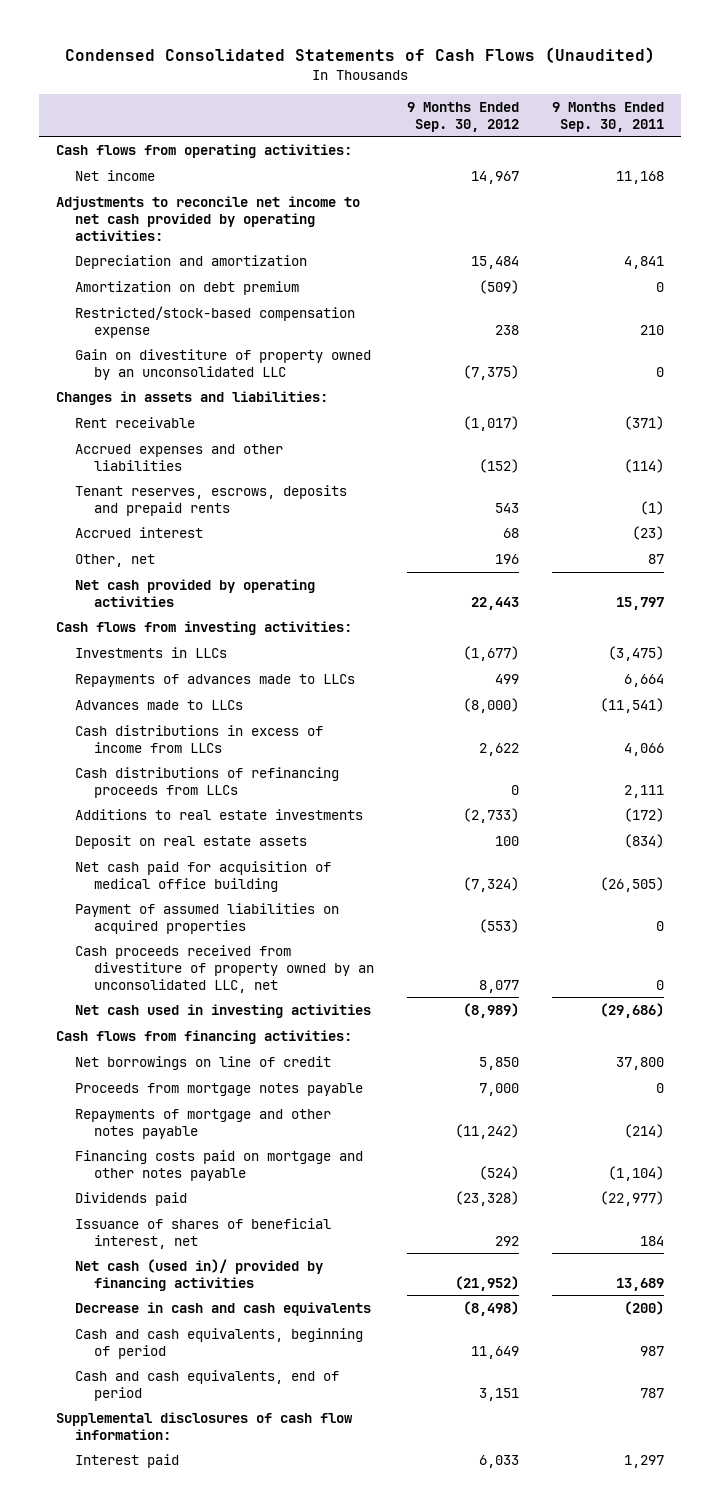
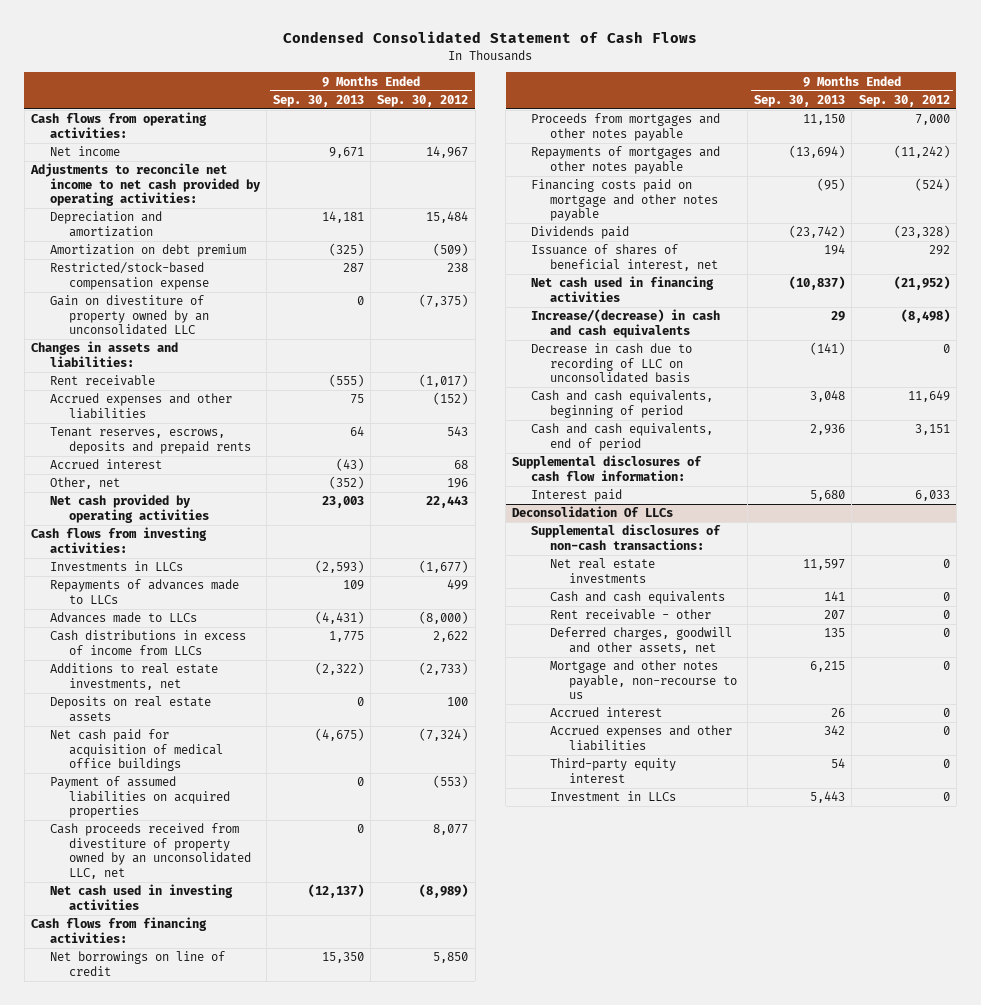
[64,46,655,63] Condensed Consolidated Statements of Cash Flows (Unaudited) -> [283,31,698,44] Condensed Consolidated Statement of Cash Flows
[552,101,665,132] 9 Months Ended Sep. 30, 2011 -> none
none -> [273,95,365,108] Sep. 30, 2013
[74,766,339,798] Cash distributions of refinancing proceeds from LLCs -> none
[74,808,363,820] Additions to real estate investments -> [49,663,218,690] Additions to real estate investments, net
[74,834,307,849] Deposit on real estate assets -> [49,696,211,722] Deposits on real estate assets
[74,860,331,892] Net cash paid for acquisition of medical office building -> [49,729,223,772] Net cash paid for acquisition of medical office buildings
[74,1082,363,1096] Proceeds from mortgage notes payable -> [531,113,721,141] Proceeds from mortgages and other notes payable
[74,1108,331,1139] Repayments of mortgage and other notes payable -> [531,146,721,174] Repayments of mortgages and other notes payable
[74,1258,323,1291] Net cash (used in)/ provided by financing activities -> [531,276,715,302] Net cash used in financing activities
[74,1301,371,1316] Decrease in cash and cash equivalents -> [531,309,721,338] Increase/(decrease) in cash and cash equivalents
none -> [531,343,693,384] Decrease in cash due to recording of LLC on unconsolidated basis
none -> [512,506,674,518] Deconsolidation Of LLCs
none -> [531,524,722,550] Supplemental disclosures of non-cash transactions:
none -> [549,558,655,583] Net real estate investments
none -> [549,591,725,605] Cash and cash equivalents
none -> [549,609,711,621] Rent receivable - other
none -> [549,627,732,654] Deferred charges, goodwill and other assets, net
none -> [549,660,737,700] Mortgage and other notes payable, non-recourse to us
none -> [549,707,662,718] Accrued interest
none -> [549,725,732,751] Accrued expenses and other liabilities
none -> [549,758,676,783] Third-party equity interest
none -> [549,791,676,802] Investment in LLCs

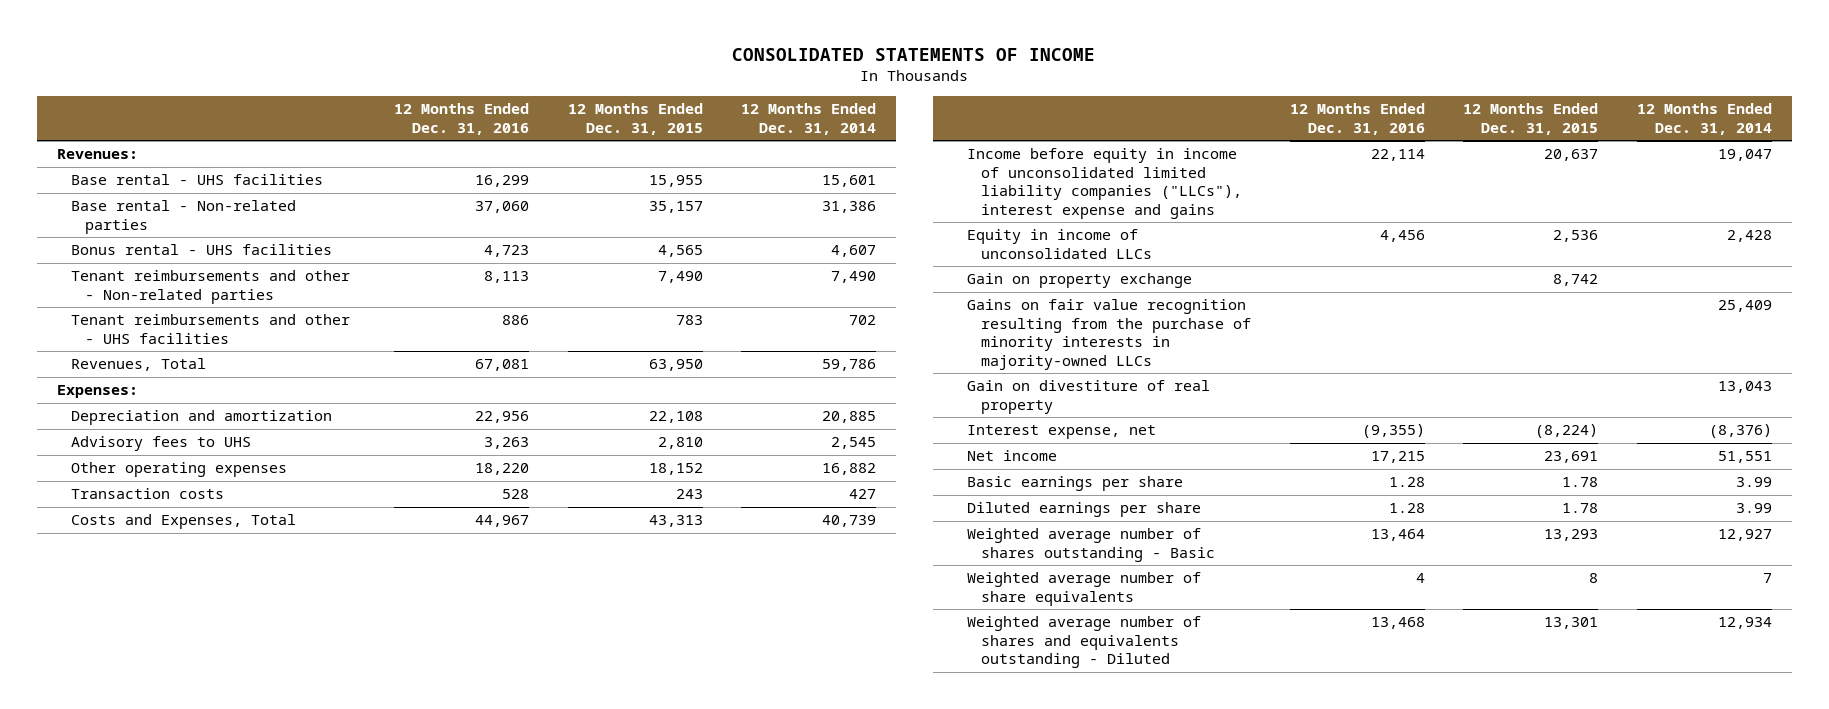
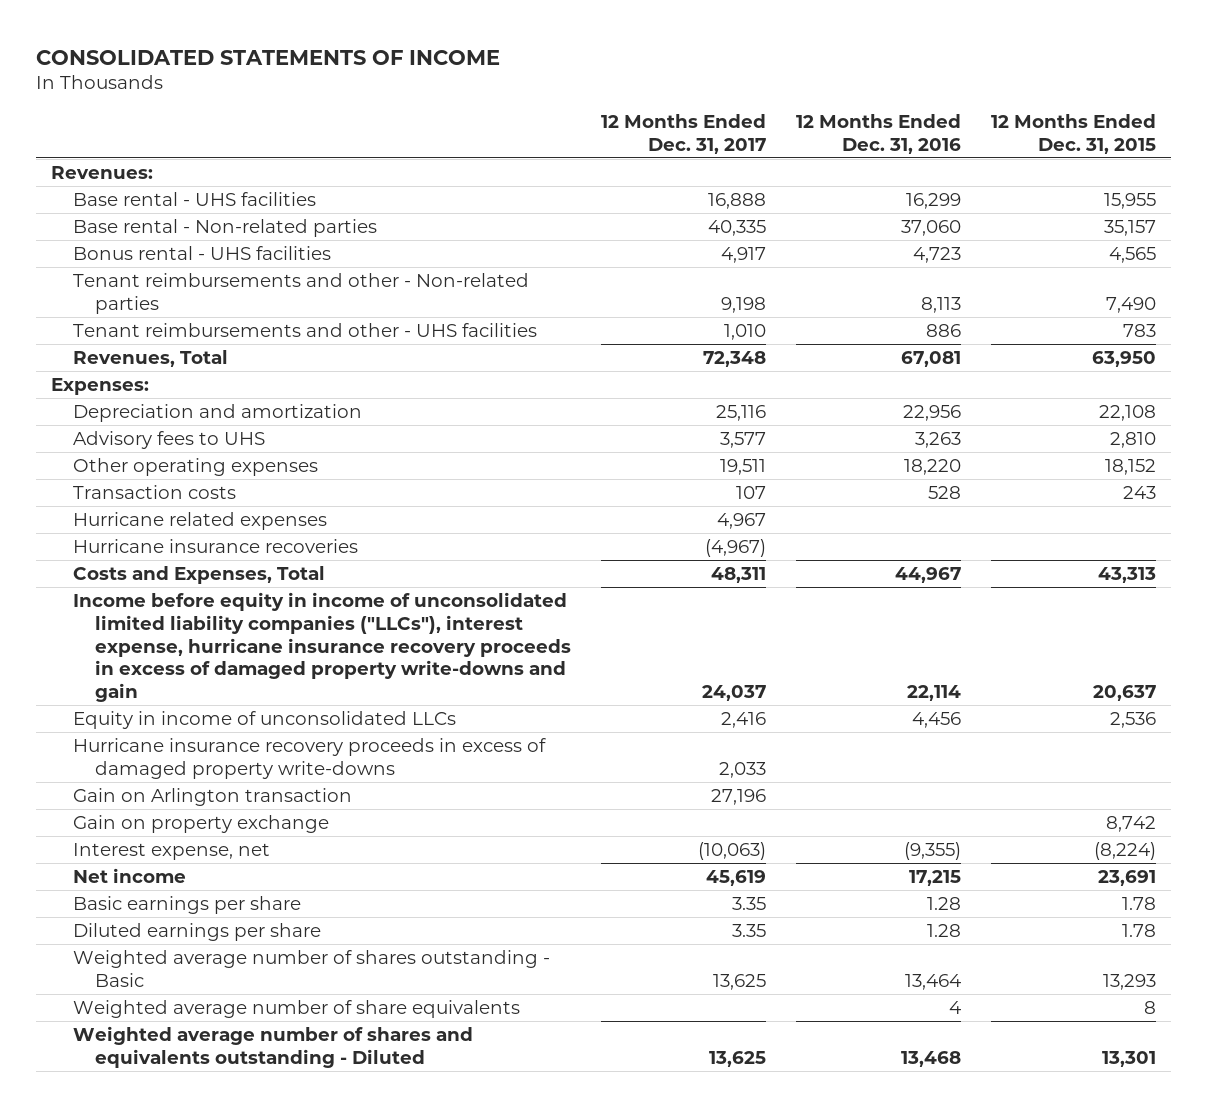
[741,103,877,135] 12 Months Ended Dec. 31, 2014 -> none
none -> [601,113,767,154] 12 Months Ended Dec. 31, 2017
none -> [73,512,328,531] Hurricane related expenses
none -> [73,539,359,554] Hurricane insurance recoveries
[966,148,1243,220] Income before equity in income of unconsolidated limited liability companies ("LLCs"), interest expense and gains -> [73,592,572,703] Income before equity in income of unconsolidated limited liability companies ("LLCs"), interest expense, hurricane insurance recovery proceeds in excess of damaged property write-downs and gain
none -> [73,738,547,779] Hurricane insurance recovery proceeds in excess of damaged property write-downs
none -> [73,788,353,807] Gain on Arlington transaction
[966,299,1252,371] Gains on fair value recognition resulting from the purchase of minority interests in majority-owned LLCs -> none
[966,380,1210,414] Gain on divestiture of real property -> none

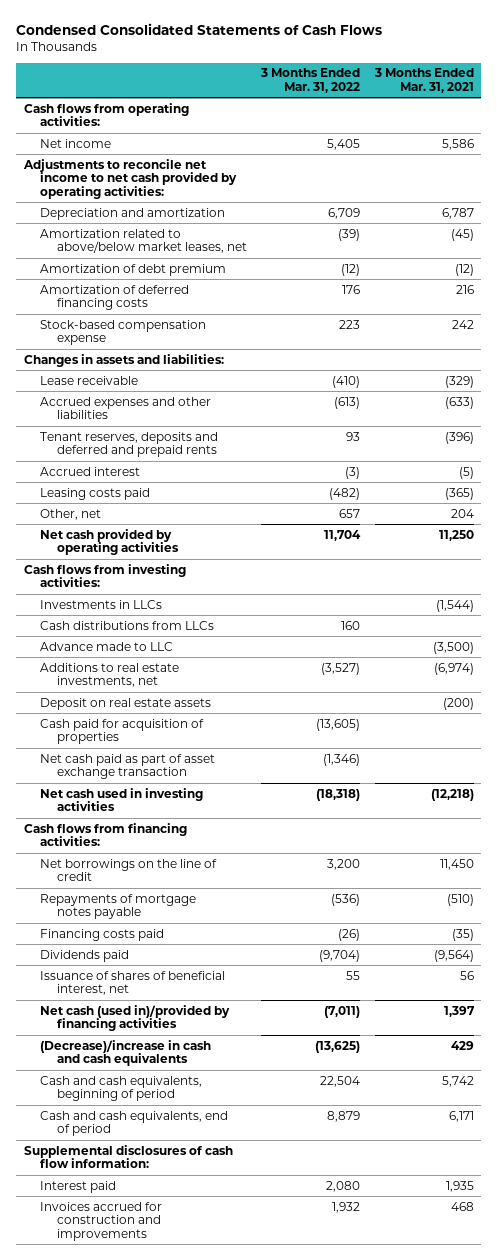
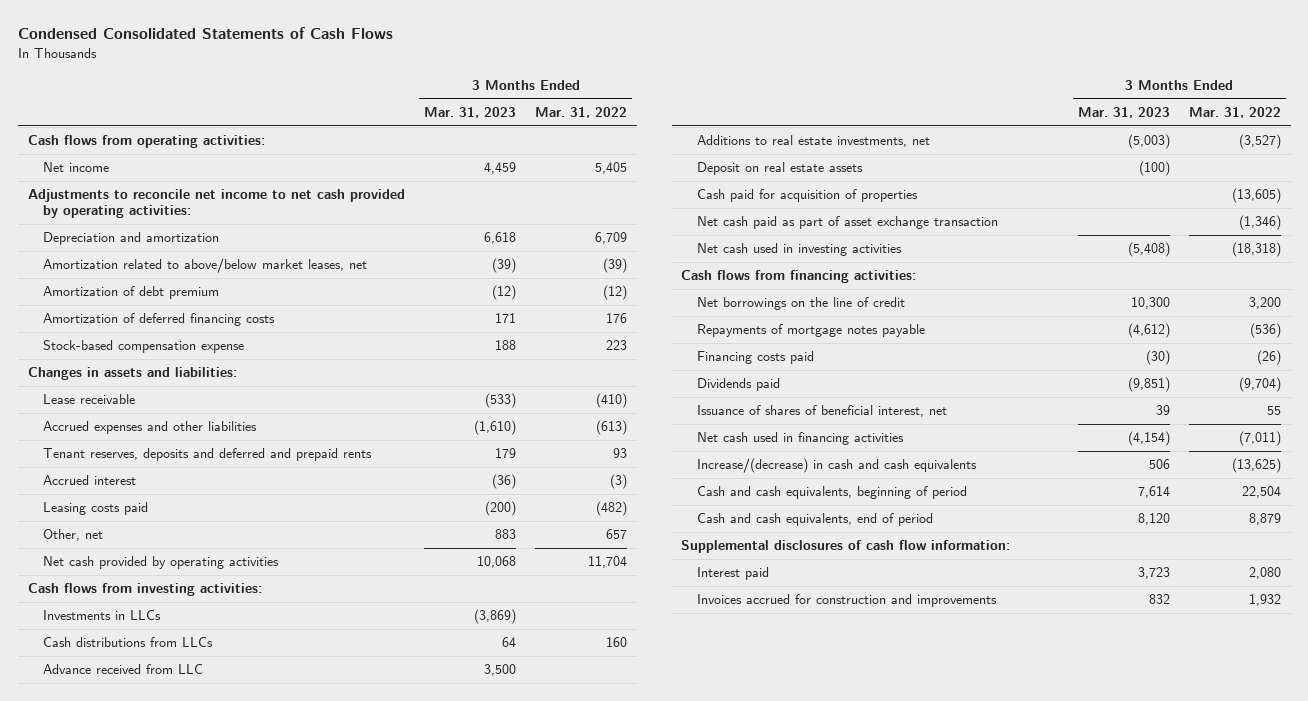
[373,68,474,94] 3 Months Ended Mar. 31, 2021 -> none
none -> [423,107,516,119] Mar. 31, 2023
[40,641,174,651] Advance made to LLC -> none
none -> [42,664,203,675] Advance received from LLC
[40,1004,231,1032] Net cash (used in)/provided by financing activities -> [696,432,904,446] Net cash used in financing activities
[40,1039,212,1067] (Decrease)/increase in cash and cash equivalents -> [696,458,977,474] Increase/(decrease) in cash and cash equivalents

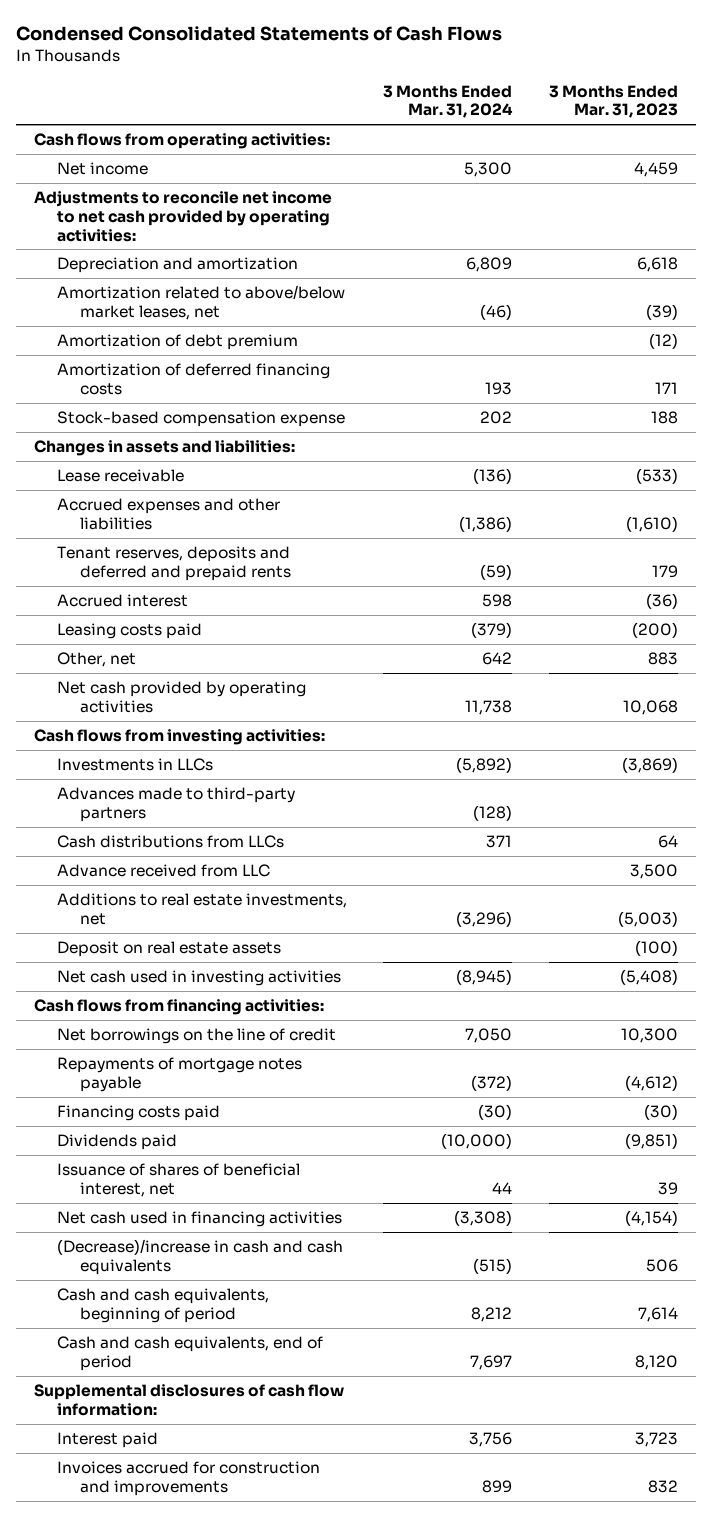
[535,107,628,119] Mar. 31, 2022 -> none
none -> [383,84,514,119] 3 Months Ended Mar. 31, 2024
none -> [56,787,295,822] Advances made to third-party partners
[696,189,918,203] Cash paid for acquisition of properties -> none
[696,216,998,230] Net cash paid as part of asset exchange transaction -> none
[696,458,977,474] Increase/(decrease) in cash and cash equivalents -> [56,1239,343,1275] (Decrease)/increase in cash and cash equivalents

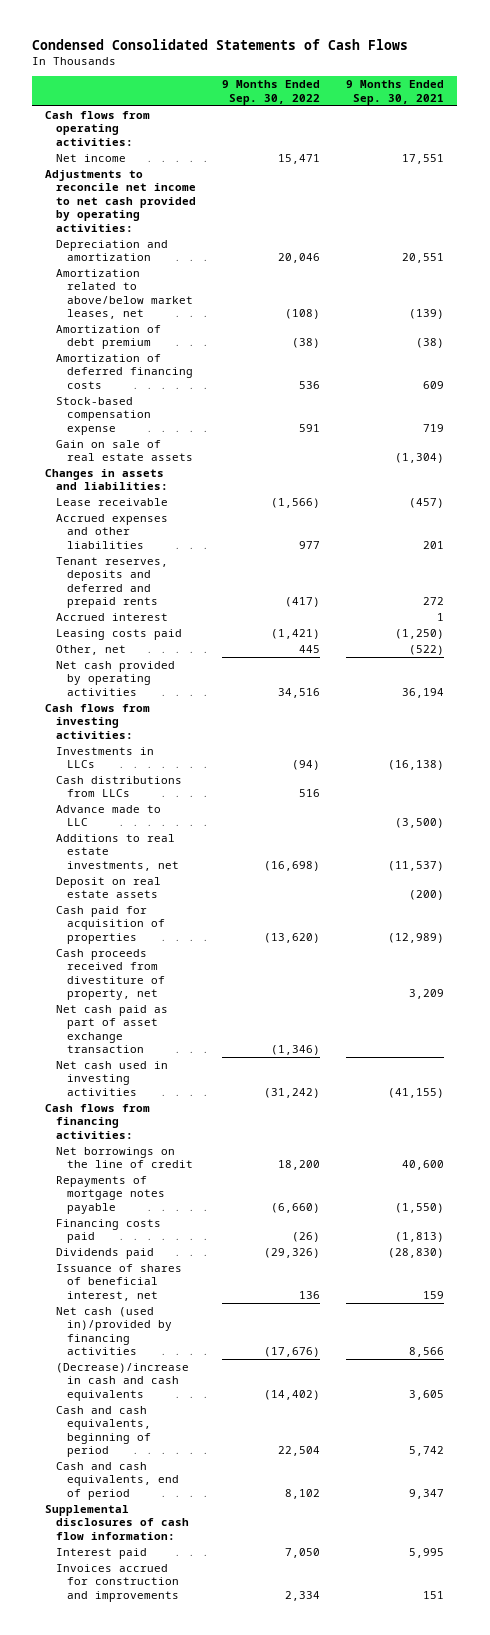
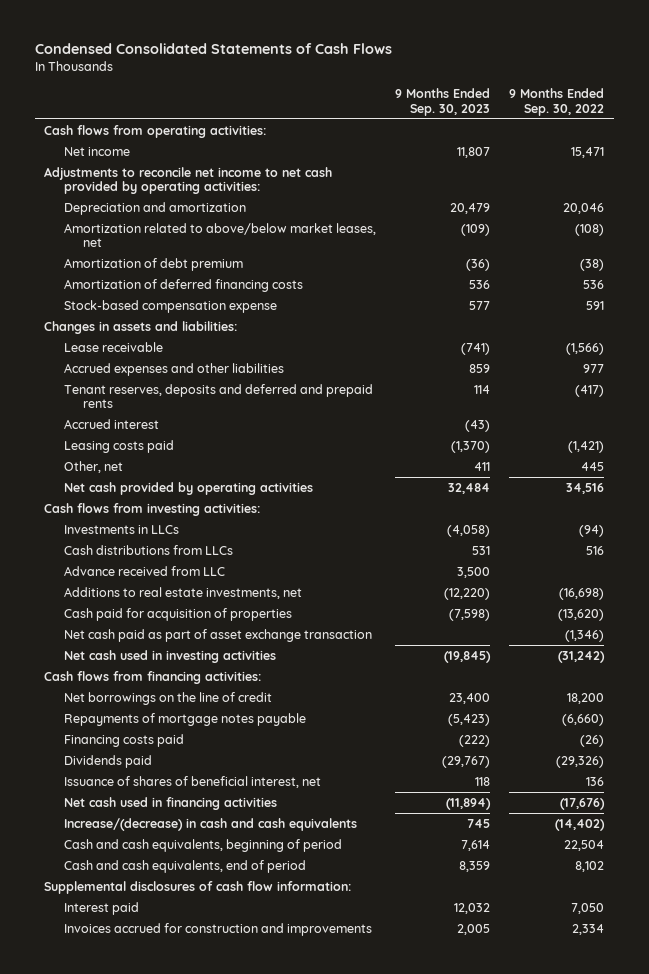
[346,80,445,105] 9 Months Ended Sep. 30, 2021 -> none
none -> [395,88,491,116] 9 Months Ended Sep. 30, 2023
[56,440,193,462] Gain on sale of real estate assets -> none
[56,805,162,827] Advance made to LLC -> none
none -> [63,565,225,576] Advance received from LLC
[56,877,162,899] Deposit on real estate assets -> none
[56,949,165,1001] Cash proceeds received from divestiture of property, net -> none
[56,1307,172,1356] Net cash (used in)/provided by financing activities -> [63,796,277,810] Net cash used in financing activities
[56,1363,190,1401] (Decrease)/increase in cash and cash equivalents -> [63,817,357,831] Increase/(decrease) in cash and cash equivalents

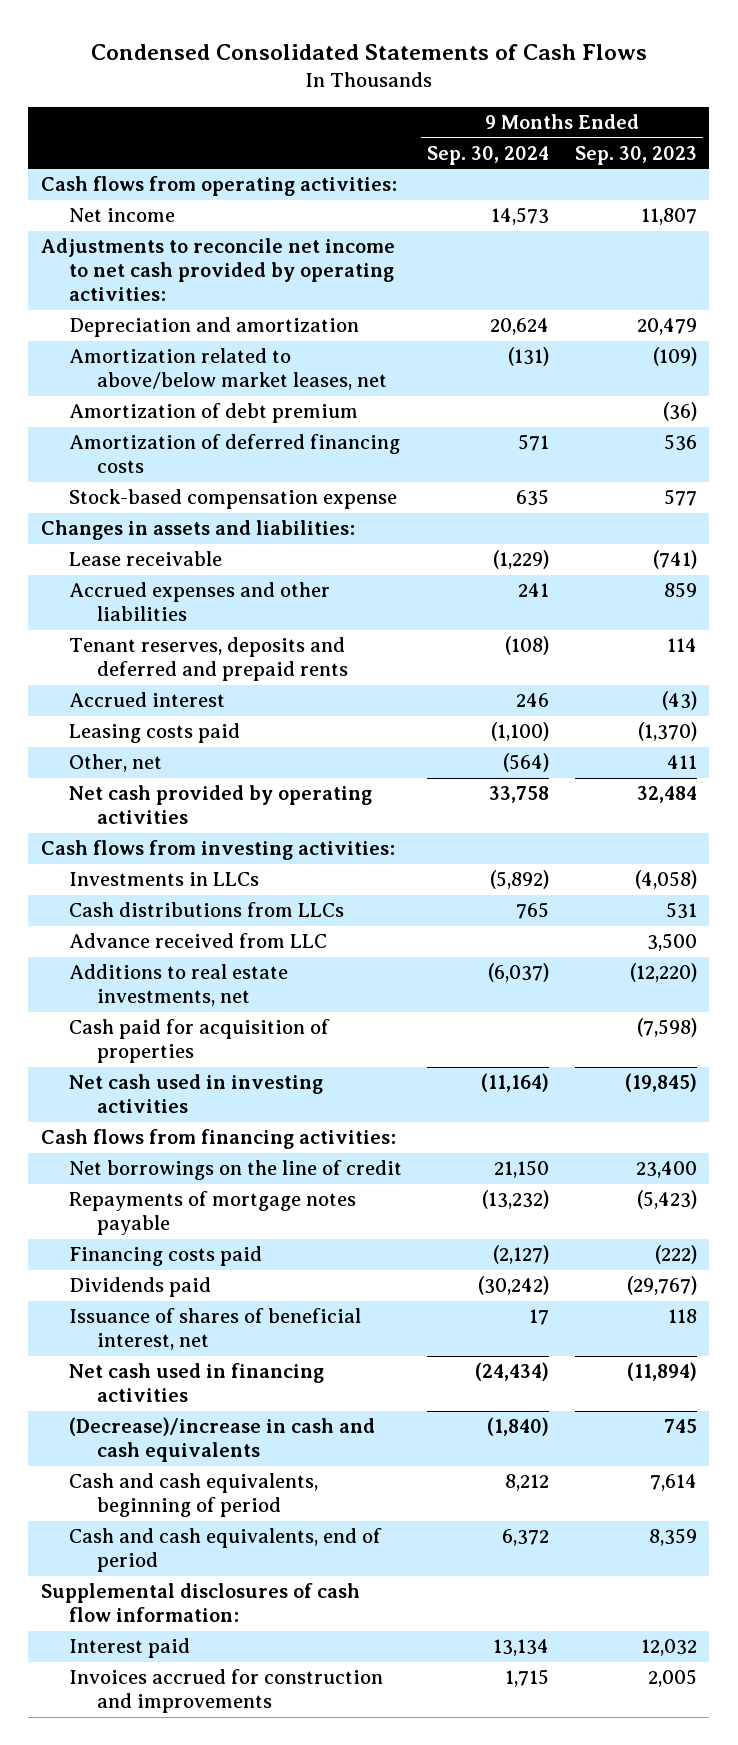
[509,88,605,116] 9 Months Ended Sep. 30, 2022 -> none
none -> [427,146,550,166] Sep. 30, 2024
[63,628,372,642] Net cash paid as part of asset exchange transaction -> none
[63,817,357,831] Increase/(decrease) in cash and cash equivalents -> [68,1417,375,1463] (Decrease)/increase in cash and cash equivalents

